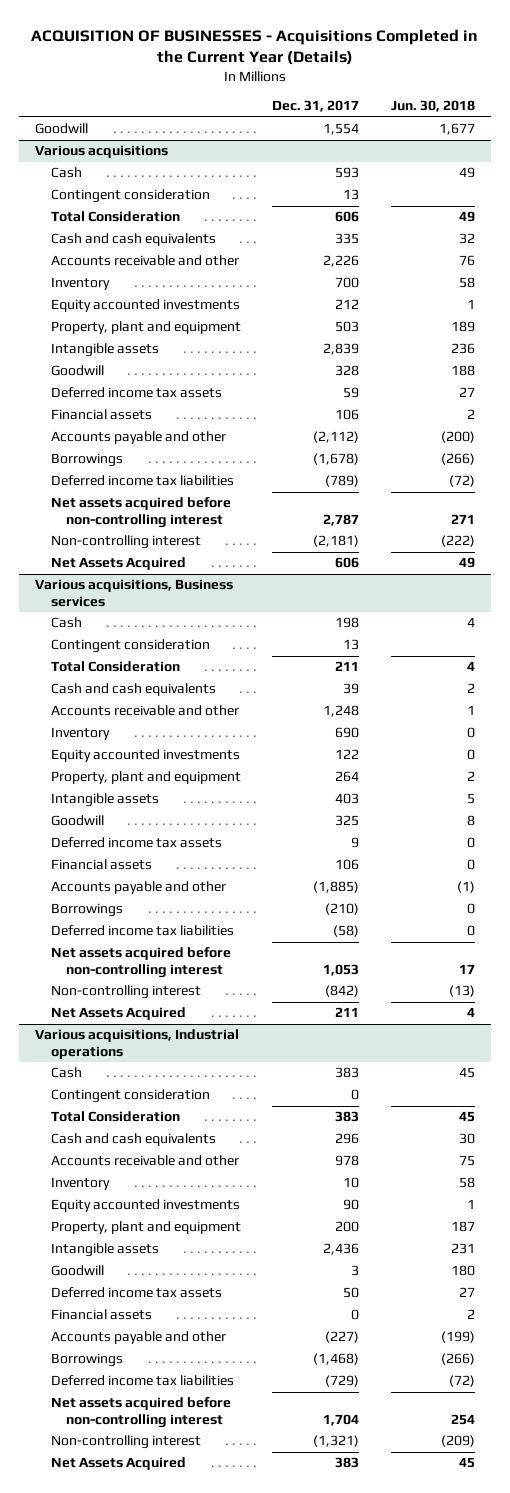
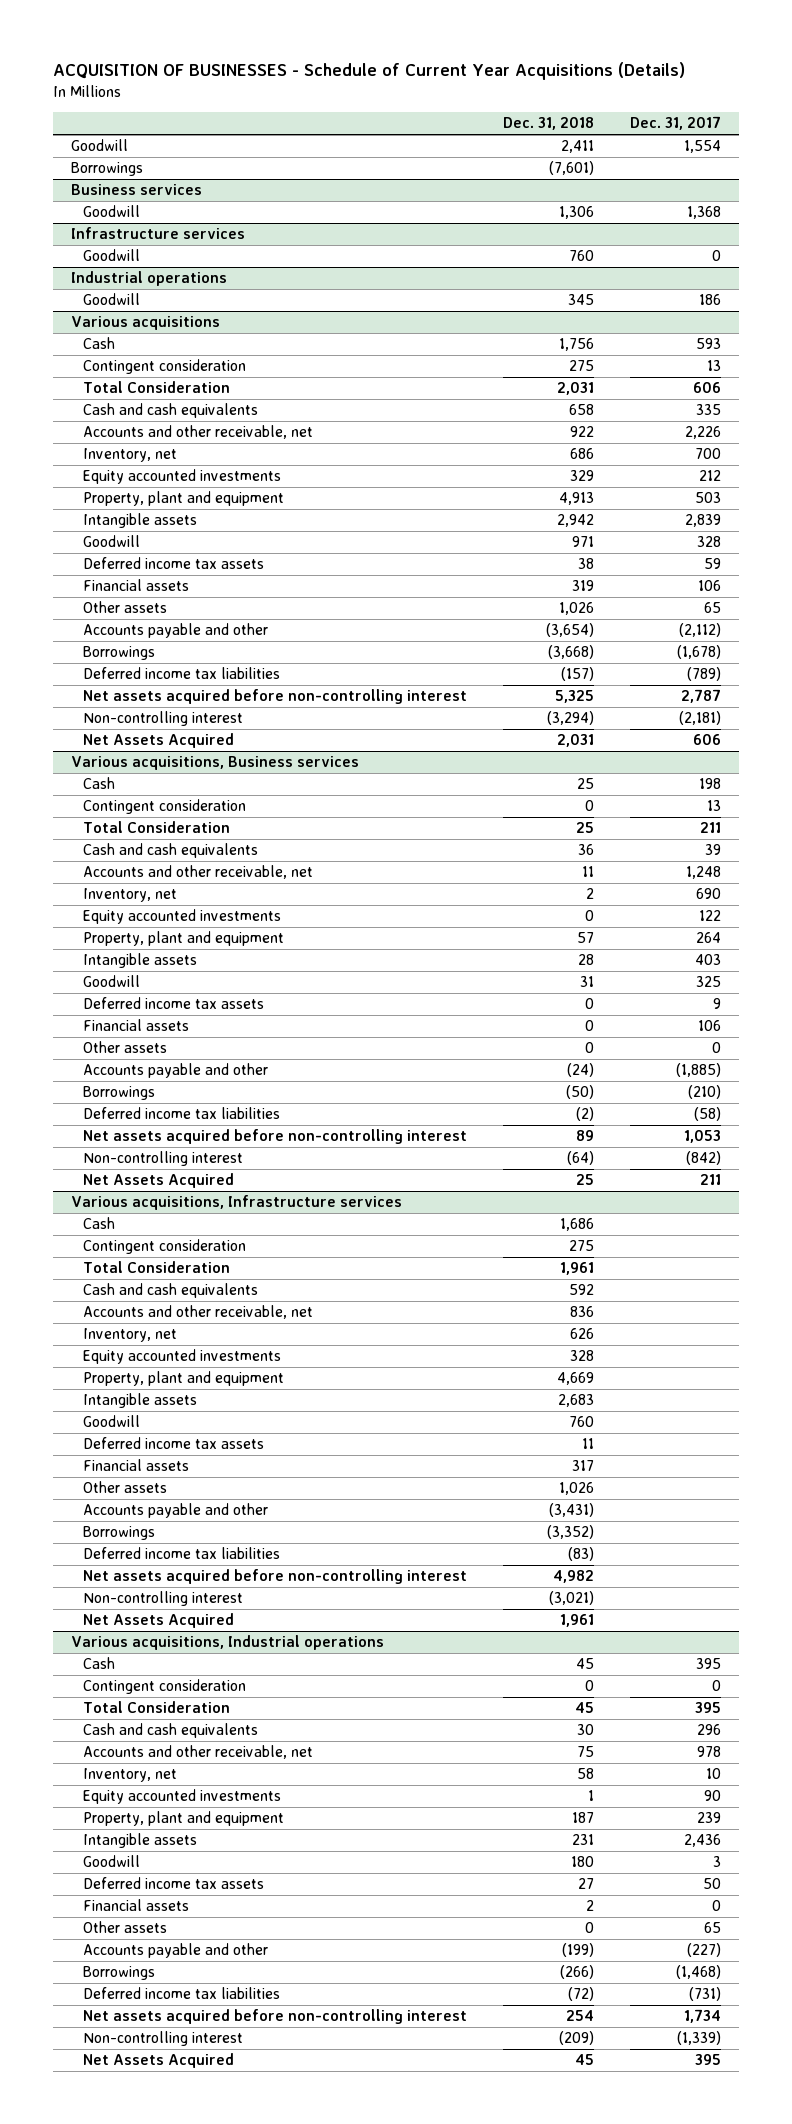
[31,28,479,66] ACQUISITION OF BUSINESSES - Acquisitions Completed in the Current Year (Details) -> [52,62,685,81] ACQUISITION OF BUSINESSES - Schedule of Current Year Acquisitions (Details)
[391,100,476,113] Jun. 30, 2018 -> none
none -> [502,117,594,131] Dec. 31, 2018
none -> [70,162,143,177] Borrowings
none -> [70,184,202,196] Business services
none -> [82,205,140,218] Goodwill
none -> [70,227,245,240] Infrastructure services
none -> [82,249,140,262] Goodwill
none -> [70,271,227,287] Industrial operations
none -> [82,293,140,306] Goodwill
[50,255,239,267] Accounts receivable and other -> [82,425,313,440] Accounts and other receivable, net
[50,277,110,291] Inventory -> [82,448,177,463] Inventory, net
none -> [82,601,167,614] Other assets
[50,705,239,717] Accounts receivable and other -> [82,865,313,880] Accounts and other receivable, net
[50,727,110,741] Inventory -> [82,888,177,903] Inventory, net
none -> [82,1041,167,1054] Other assets
none -> [70,1195,402,1211] Various acquisitions, Infrastructure services
none -> [82,1217,115,1230] Cash
none -> [82,1239,246,1255] Contingent consideration
none -> [82,1261,230,1274] Total Consideration
none -> [82,1283,258,1299] Cash and cash equivalents
none -> [82,1305,313,1320] Accounts and other receivable, net
none -> [82,1328,177,1343] Inventory, net
none -> [82,1349,281,1365] Equity accounted investments
none -> [82,1371,284,1387] Property, plant and equipment
none -> [82,1393,197,1409] Intangible assets
none -> [82,1415,140,1428] Goodwill
none -> [82,1437,264,1450] Deferred income tax assets
none -> [82,1459,189,1472] Financial assets
none -> [82,1481,167,1494] Other assets
none -> [82,1503,268,1519] Accounts payable and other
none -> [82,1526,155,1541] Borrowings
none -> [82,1547,280,1560] Deferred income tax liabilities
none -> [82,1569,467,1585] Net assets acquired before non-controlling interest
none -> [82,1591,243,1607] Non-controlling interest
none -> [82,1613,234,1629] Net Assets Acquired
[335,1067,360,1079] 383 -> [695,1658,721,1670] 395
[335,1111,360,1123] 383 -> [694,1702,721,1714] 395
[50,1155,239,1167] Accounts receivable and other -> [82,1745,313,1760] Accounts and other receivable, net
[50,1177,110,1191] Inventory -> [82,1768,177,1783] Inventory, net
[335,1221,360,1233] 200 -> [696,1812,721,1824] 239
none -> [82,1921,167,1934] Other assets
[325,1375,360,1388] (729) -> [688,1987,721,2002] (731)
[323,1413,360,1426] 1,704 -> [683,2009,721,2024] 1,734
[313,1435,360,1448] (1,321) -> [676,2031,721,2046] (1,339)
[335,1457,360,1469] 383 -> [694,2054,721,2066] 395

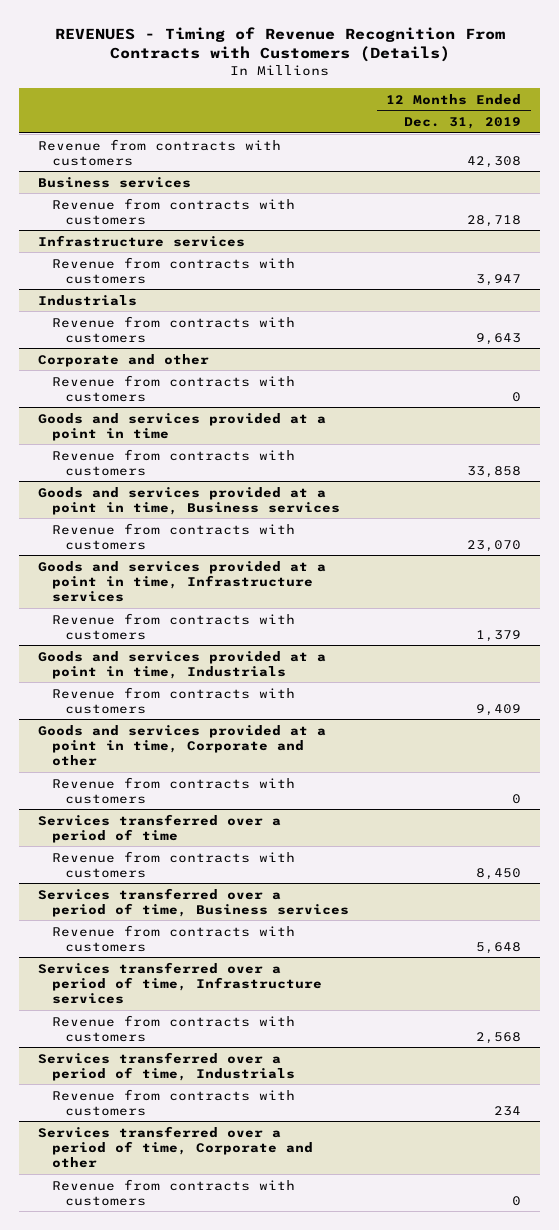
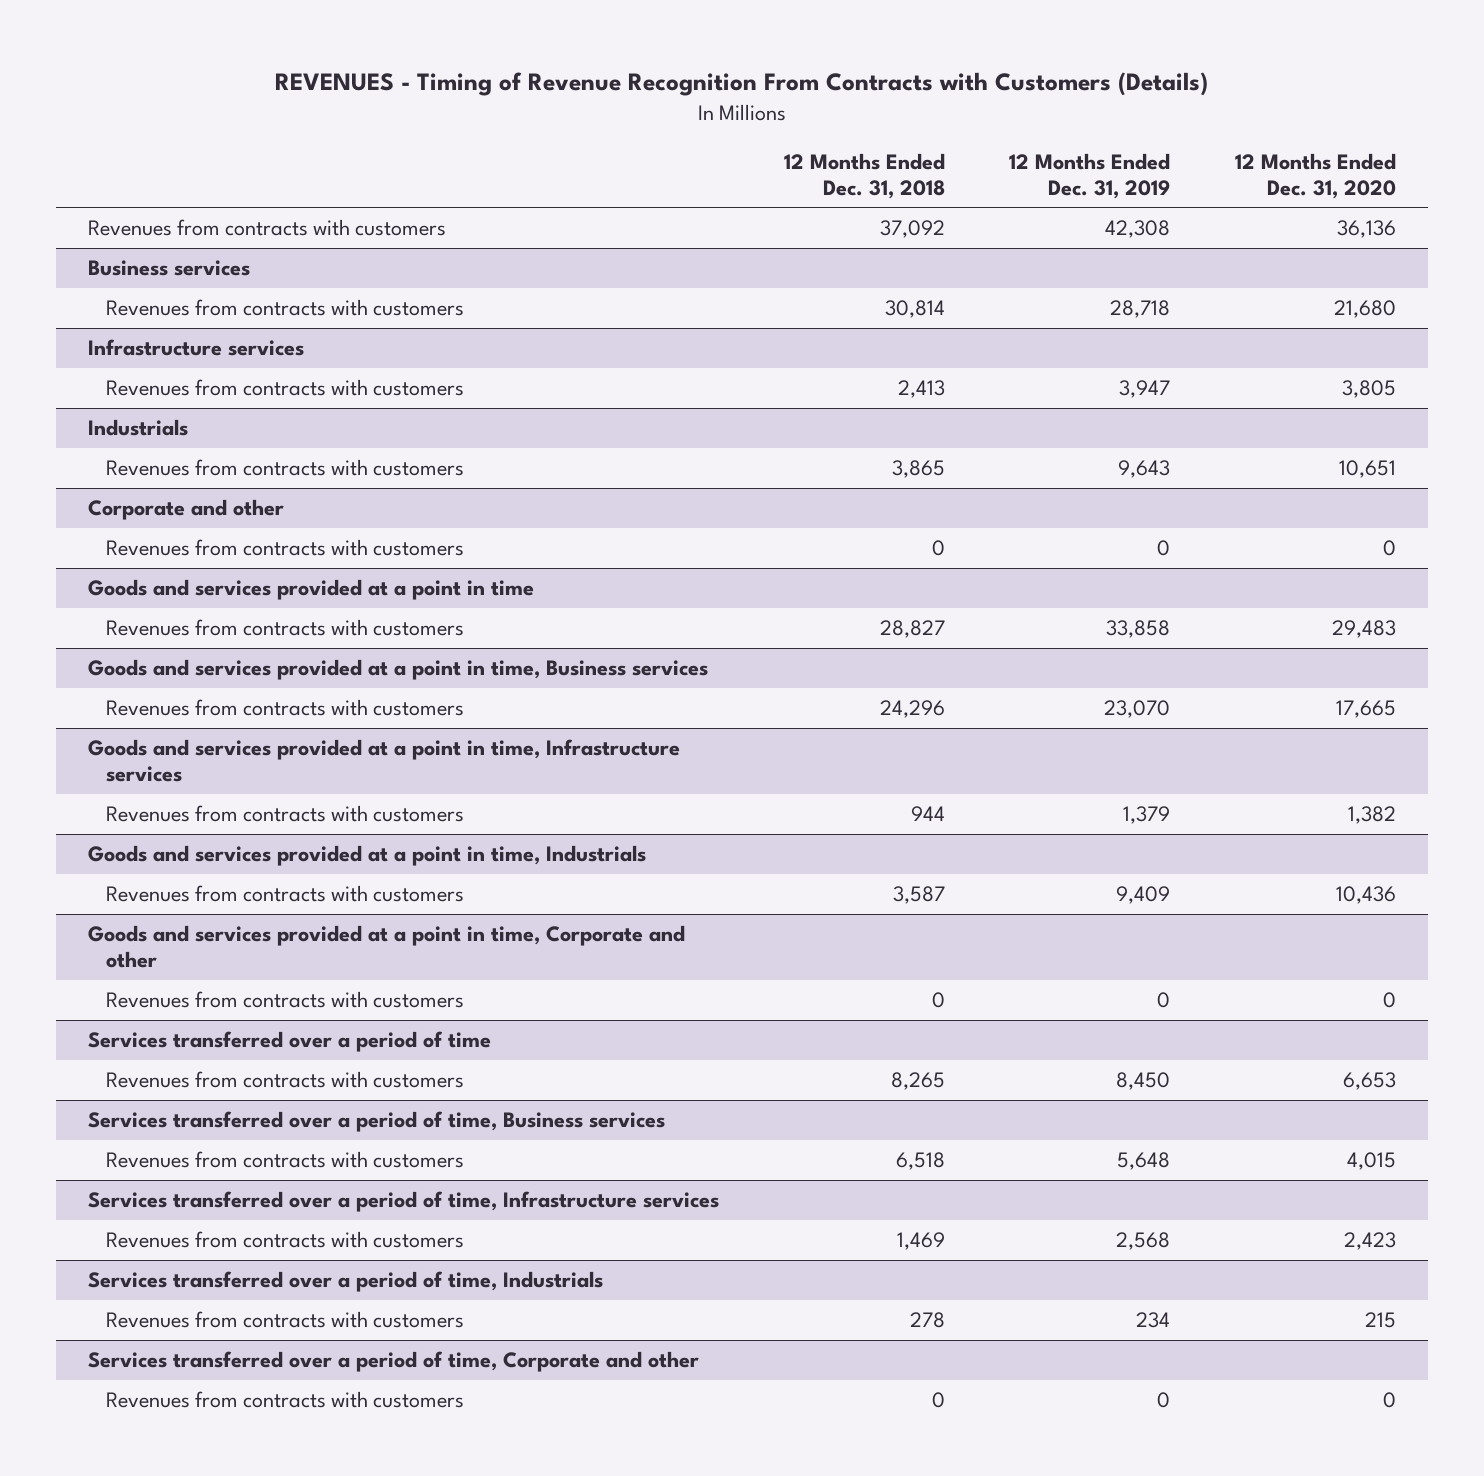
none -> [783,153,945,199] 12 Months Ended Dec. 31, 2018
none -> [1234,153,1396,199] 12 Months Ended Dec. 31, 2020
[37,138,281,166] Revenue from contracts with customers -> [88,219,447,237] Revenues from contracts with customers
[51,197,295,225] Revenue from contracts with customers -> [105,299,464,317] Revenues from contracts with customers
[51,256,295,284] Revenue from contracts with customers -> [105,379,464,397] Revenues from contracts with customers
[51,315,295,343] Revenue from contracts with customers -> [105,459,464,477] Revenues from contracts with customers
[51,374,295,402] Revenue from contracts with customers -> [105,539,464,557] Revenues from contracts with customers
[51,448,295,476] Revenue from contracts with customers -> [105,619,464,637] Revenues from contracts with customers
[51,522,295,550] Revenue from contracts with customers -> [105,699,464,717] Revenues from contracts with customers
[51,612,295,640] Revenue from contracts with customers -> [105,805,464,823] Revenues from contracts with customers
[51,686,295,714] Revenue from contracts with customers -> [105,885,464,903] Revenues from contracts with customers
[51,776,295,804] Revenue from contracts with customers -> [105,991,464,1009] Revenues from contracts with customers
[51,850,295,878] Revenue from contracts with customers -> [105,1071,464,1089] Revenues from contracts with customers
[51,924,295,952] Revenue from contracts with customers -> [105,1151,464,1169] Revenues from contracts with customers
[51,1014,295,1042] Revenue from contracts with customers -> [105,1231,464,1249] Revenues from contracts with customers
[51,1088,295,1116] Revenue from contracts with customers -> [105,1311,464,1329] Revenues from contracts with customers
[51,1178,295,1206] Revenue from contracts with customers -> [105,1391,464,1409] Revenues from contracts with customers

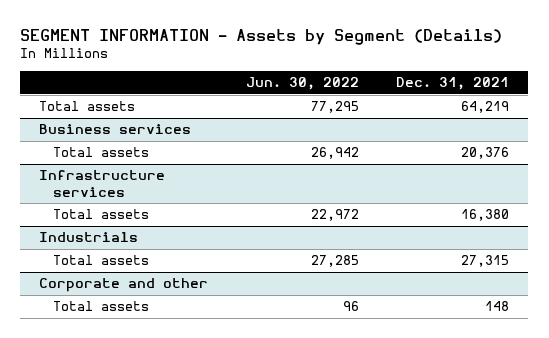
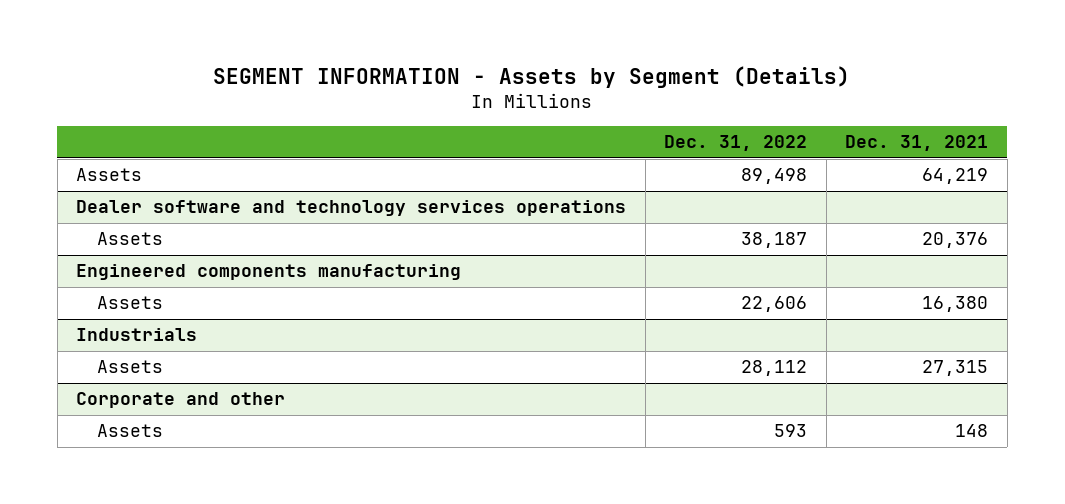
[245,77,359,91] Jun. 30, 2022 -> none
none -> [664,135,808,152] Dec. 31, 2022
[39,101,136,112] Total assets -> [76,168,143,182] Assets
[39,124,192,135] Business services -> [76,200,627,217] Dealer software and technology services operations
[52,147,149,158] Total assets -> [97,232,164,246] Assets
[39,170,166,197] Infrastructure services -> [76,264,462,281] Engineered components manufacturing
[52,209,149,220] Total assets -> [97,296,164,310] Assets
[52,255,149,266] Total assets -> [97,360,164,374] Assets
[52,301,149,312] Total assets -> [97,424,164,438] Assets

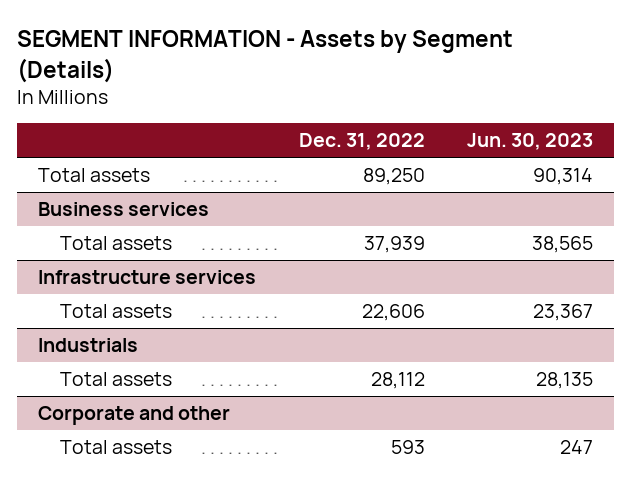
[845,135,989,152] Dec. 31, 2021 -> none
none -> [467,133,594,151] Jun. 30, 2023
[76,168,143,182] Assets -> [38,167,151,182] Total assets
[741,168,808,185] 89,498 -> [362,167,425,185] 89,250
[76,200,627,217] Dealer software and technology services operations -> [38,201,210,216] Business services
[97,232,164,246] Assets -> [60,235,173,250] Total assets
[741,232,808,249] 38,187 -> [363,235,425,253] 37,939
[76,264,462,281] Engineered components manufacturing -> [38,269,257,284] Infrastructure services
[97,296,164,310] Assets -> [60,303,173,318] Total assets
[97,360,164,374] Assets -> [60,371,173,386] Total assets
[97,424,164,438] Assets -> [60,439,173,454] Total assets

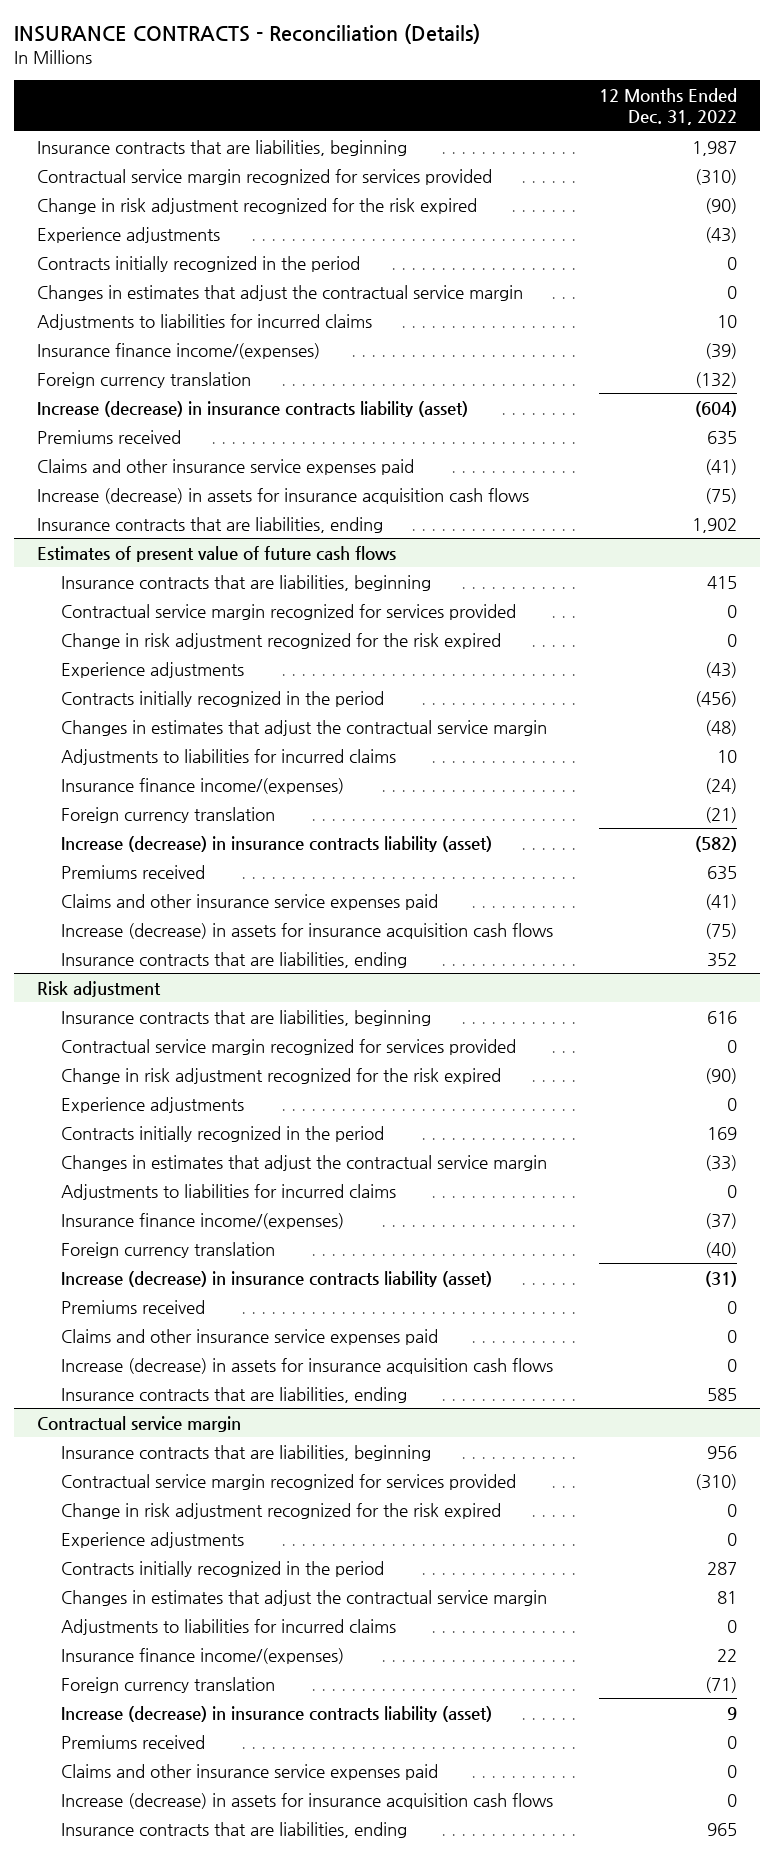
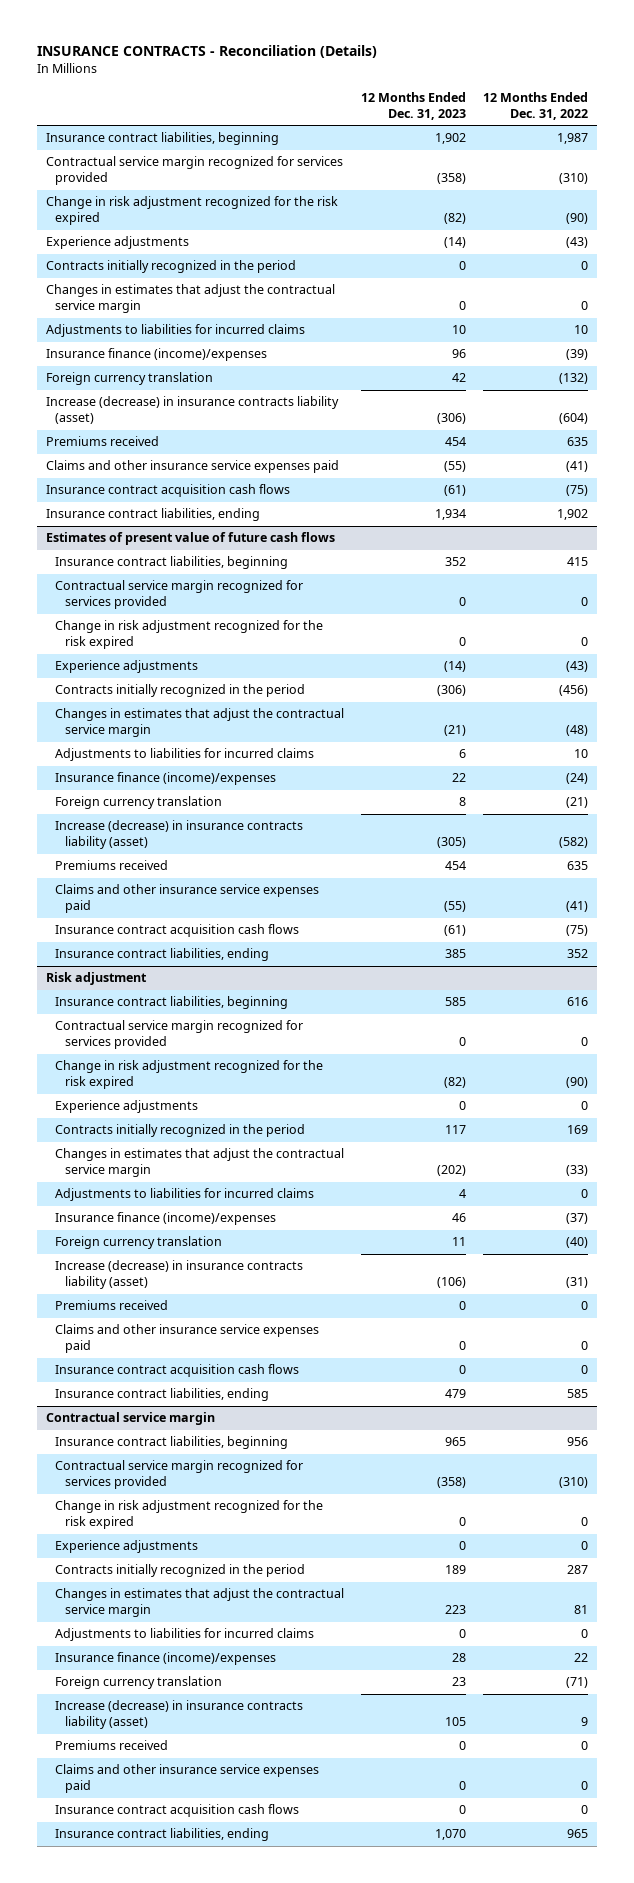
none -> [361,92,467,120] 12 Months Ended Dec. 31, 2023
[36,139,407,156] Insurance contracts that are liabilities, beginning -> [45,132,279,146] Insurance contract liabilities, beginning
[36,342,320,359] Insurance finance income/(expenses) -> [45,348,267,362] Insurance finance (income)/expenses
[36,487,529,504] Increase (decrease) in assets for insurance acquisition cash flows -> [45,484,290,498] Insurance contract acquisition cash flows
[36,516,383,533] Insurance contracts that are liabilities, ending -> [45,508,260,522] Insurance contract liabilities, ending
[61,574,432,591] Insurance contracts that are liabilities, beginning -> [55,556,289,570] Insurance contract liabilities, beginning
[61,777,345,794] Insurance finance income/(expenses) -> [55,772,277,786] Insurance finance (income)/expenses
[61,922,554,939] Increase (decrease) in assets for insurance acquisition cash flows -> [55,924,300,938] Insurance contract acquisition cash flows
[61,951,408,968] Insurance contracts that are liabilities, ending -> [55,948,270,962] Insurance contract liabilities, ending
[61,1009,432,1026] Insurance contracts that are liabilities, beginning -> [55,996,289,1010] Insurance contract liabilities, beginning
[61,1212,345,1229] Insurance finance income/(expenses) -> [55,1212,277,1226] Insurance finance (income)/expenses
[61,1357,554,1374] Increase (decrease) in assets for insurance acquisition cash flows -> [55,1364,300,1378] Insurance contract acquisition cash flows
[61,1386,408,1403] Insurance contracts that are liabilities, ending -> [55,1388,270,1402] Insurance contract liabilities, ending
[61,1444,432,1461] Insurance contracts that are liabilities, beginning -> [55,1436,289,1450] Insurance contract liabilities, beginning
[61,1647,345,1664] Insurance finance income/(expenses) -> [55,1652,277,1666] Insurance finance (income)/expenses
[61,1792,554,1809] Increase (decrease) in assets for insurance acquisition cash flows -> [55,1804,300,1818] Insurance contract acquisition cash flows
[61,1821,408,1838] Insurance contracts that are liabilities, ending -> [55,1828,270,1842] Insurance contract liabilities, ending

